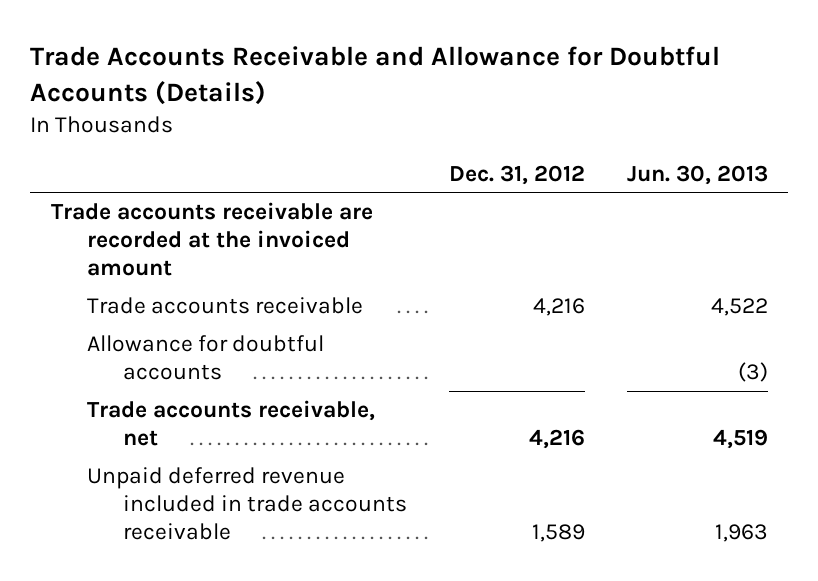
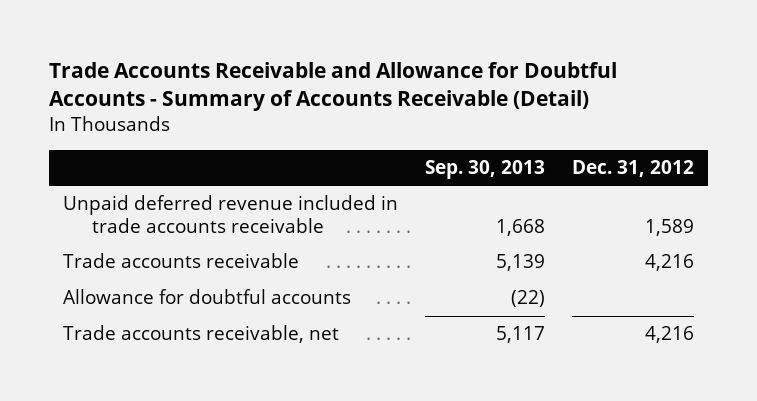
[29,46,720,105] Trade Accounts Receivable and Allowance for Doubtful Accounts (Details) -> [49,61,618,112] Trade Accounts Receivable and Allowance for Doubtful Accounts - Summary of Accounts Receivable (Detail)
[626,164,768,185] Jun. 30, 2013 -> none
none -> [424,160,545,180] Sep. 30, 2013
[50,202,373,277] Trade accounts receivable are recorded at the invoiced amount -> none
[87,467,408,541] Unpaid deferred revenue included in trade accounts receivable -> [62,195,398,233] Unpaid deferred revenue included in trade accounts receivable

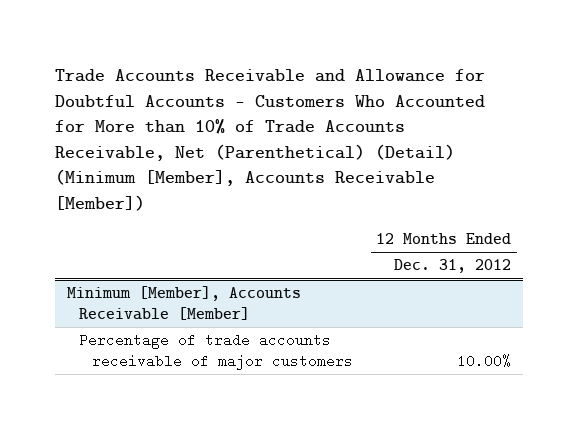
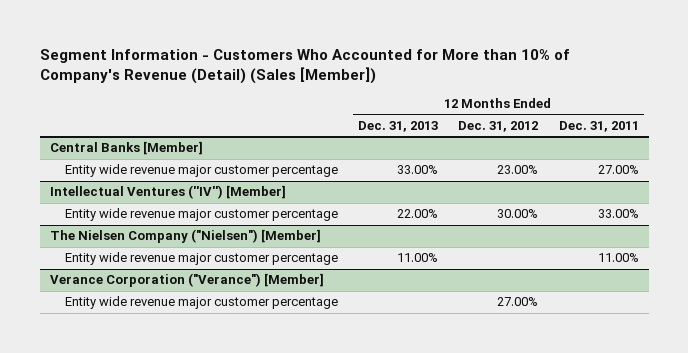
[55,68,486,211] Trade Accounts Receivable and Allowance for Doubtful Accounts - Customers Who Accounted for More than 10% of Trade Accounts Receivable, Net (Parenthetical) (Detail) (Minimum [Member], Accounts Receivable [Member]) -> [39,48,570,85] Segment Information - Customers Who Accounted for More than 10% of Company's Revenue (Detail) (Sales [Member])
none -> [358,121,439,133] Dec. 31, 2013
none -> [558,121,639,133] Dec. 31, 2011
[67,286,302,321] Minimum [Member], Accounts Receivable [Member] -> none
none -> [49,141,203,156] Central Banks [Member]
[79,333,353,371] Percentage of trade accounts receivable of major customers -> [64,164,338,178] Entity wide revenue major customer percentage
[457,354,512,369] 10.00% -> [497,165,539,175] 23.00%
none -> [49,185,286,200] Intellectual Ventures (''IV'') [Member]
none -> [64,208,338,222] Entity wide revenue major customer percentage
none -> [49,229,321,244] The Nielsen Company ("Nielsen") [Member]
none -> [64,252,338,266] Entity wide revenue major customer percentage
none -> [49,273,324,288] Verance Corporation ("Verance") [Member]
none -> [64,296,338,310] Entity wide revenue major customer percentage

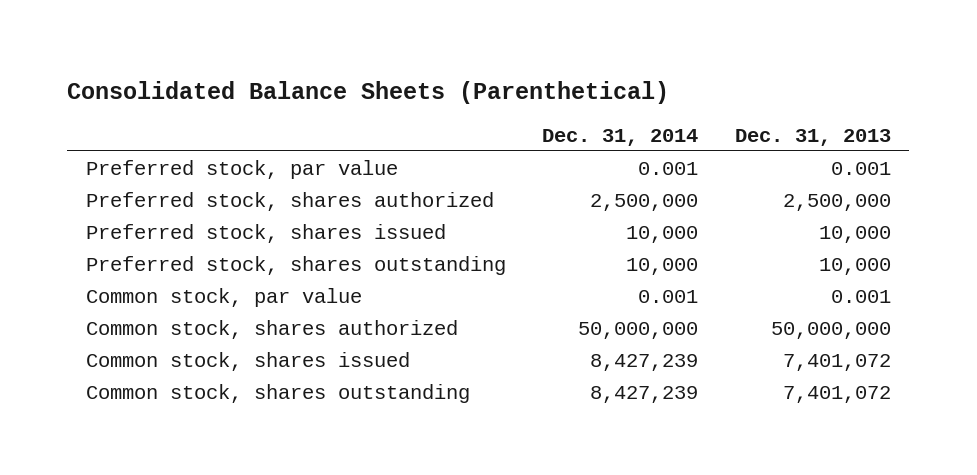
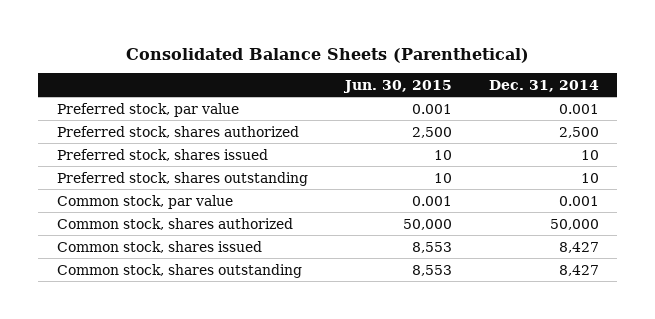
[735,128,892,146] Dec. 31, 2013 -> none
none -> [342,80,452,94] Jun. 30, 2015
[590,193,699,211] 2,500,000 -> [558,126,599,138] 2,500
[626,225,699,243] 10,000 -> [580,149,599,160] 10
[626,257,699,275] 10,000 -> [580,172,599,183] 10
[578,321,699,339] 50,000,000 -> [549,218,599,230] 50,000
[590,353,699,371] 8,427,239 -> [558,241,599,253] 8,427
[590,385,699,403] 8,427,239 -> [558,264,599,276] 8,427

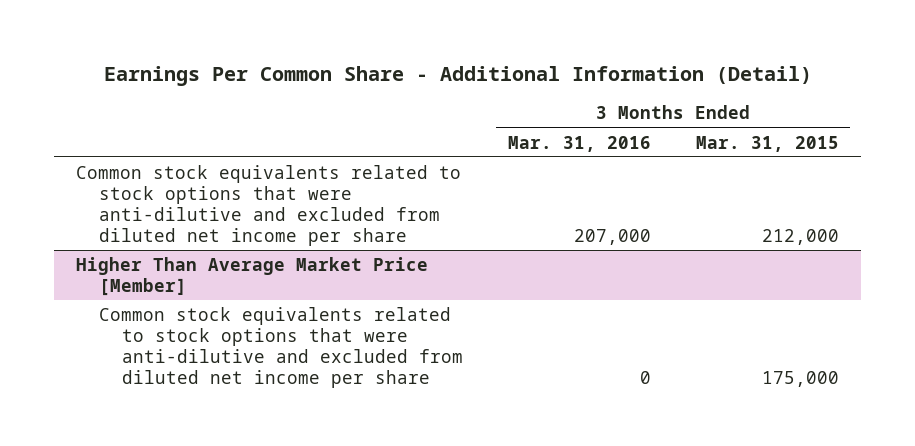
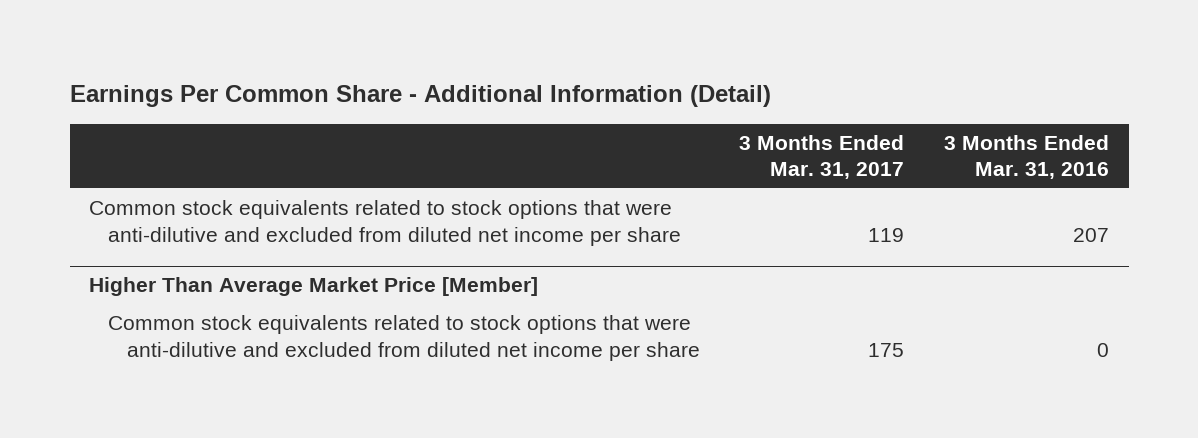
[695,135,839,152] Mar. 31, 2015 -> none
none -> [739,134,905,180] 3 Months Ended Mar. 31, 2017
[573,228,651,245] 207,000 -> [1072,227,1109,242] 207

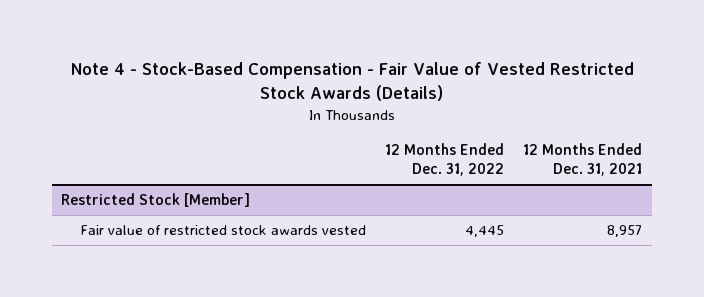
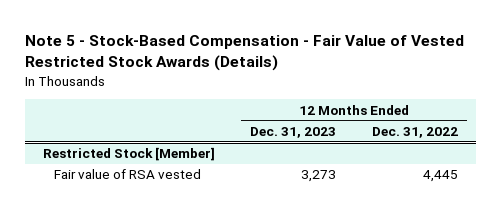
[70,62,634,102] Note 4 - Stock-Based Compensation - Fair Value of Vested Restricted Stock Awards (Details) -> [24,34,464,72] Note 5 - Stock-Based Compensation - Fair Value of Vested Restricted Stock Awards (Details)
[523,143,643,177] 12 Months Ended Dec. 31, 2021 -> none
none -> [250,126,337,138] Dec. 31, 2023
[80,225,367,236] Fair value of restricted stock awards vested -> [54,169,202,180] Fair value of RSA vested

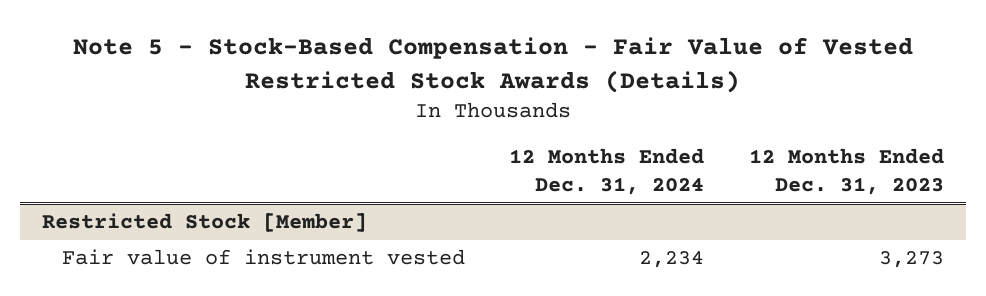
[372,126,459,138] Dec. 31, 2022 -> none
none -> [509,148,705,196] 12 Months Ended Dec. 31, 2024
[54,169,202,180] Fair value of RSA vested -> [62,249,466,266] Fair value of instrument vested

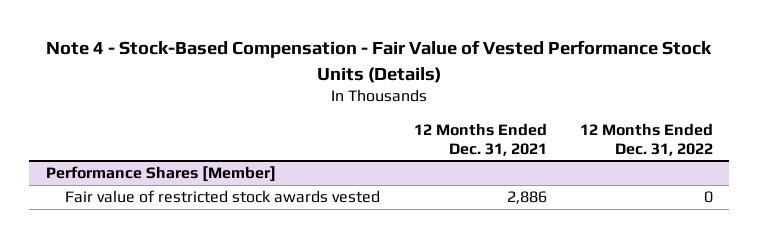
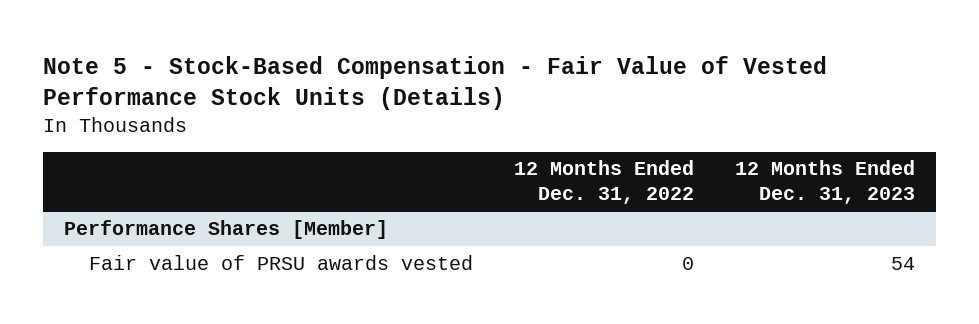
[46,40,713,83] Note 4 - Stock-Based Compensation - Fair Value of Vested Performance Stock Units (Details) -> [43,55,828,110] Note 5 - Stock-Based Compensation - Fair Value of Vested Performance Stock Units (Details)
[413,122,547,156] 12 Months Ended Dec. 31, 2021 -> none
none -> [735,160,916,204] 12 Months Ended Dec. 31, 2023
[65,190,381,204] Fair value of restricted stock awards vested -> [88,254,473,270] Fair value of PRSU awards vested

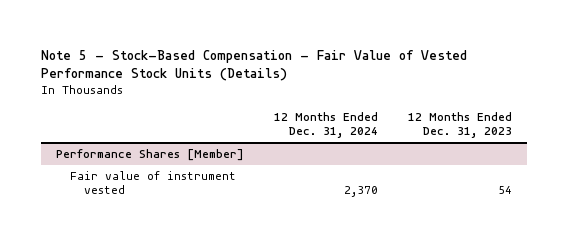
[514,160,695,204] 12 Months Ended Dec. 31, 2022 -> none
none -> [274,112,379,139] 12 Months Ended Dec. 31, 2024
[88,254,473,270] Fair value of PRSU awards vested -> [69,171,236,195] Fair value of instrument vested

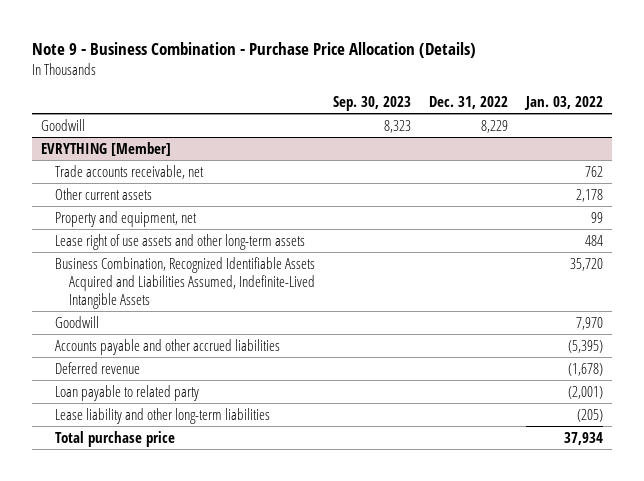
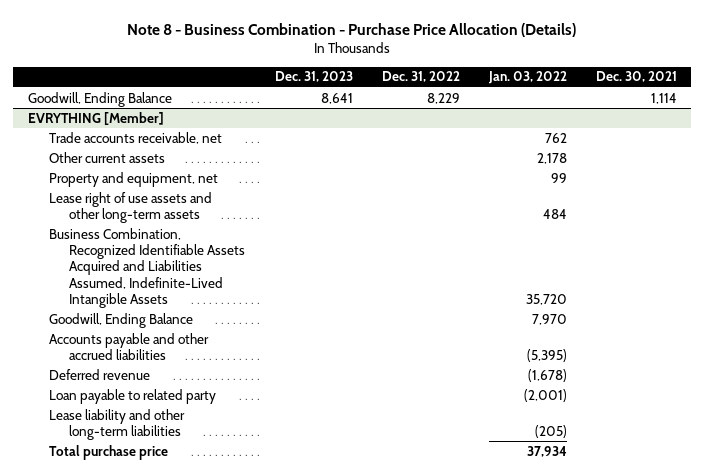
[31,41,476,58] Note 9 - Business Combination - Purchase Price Allocation (Details) -> [127,22,577,37] Note 8 - Business Combination - Purchase Price Allocation (Details)
[332,95,411,111] Sep. 30, 2023 -> none
none -> [274,71,353,83] Dec. 31, 2023
none -> [595,71,677,83] Dec. 30, 2021
[40,118,85,131] Goodwill -> [28,91,173,107] Goodwill, Ending Balance
[54,315,99,328] Goodwill -> [48,312,193,328] Goodwill, Ending Balance

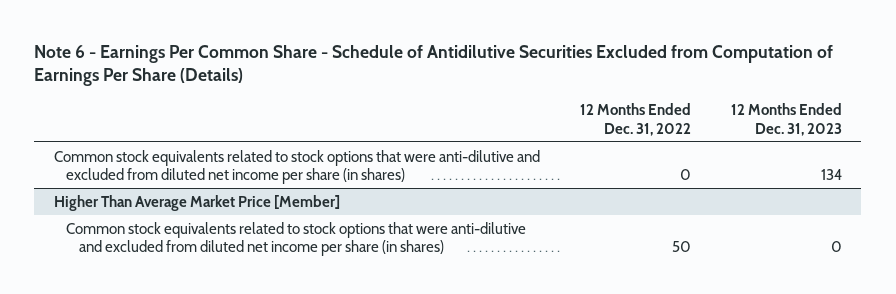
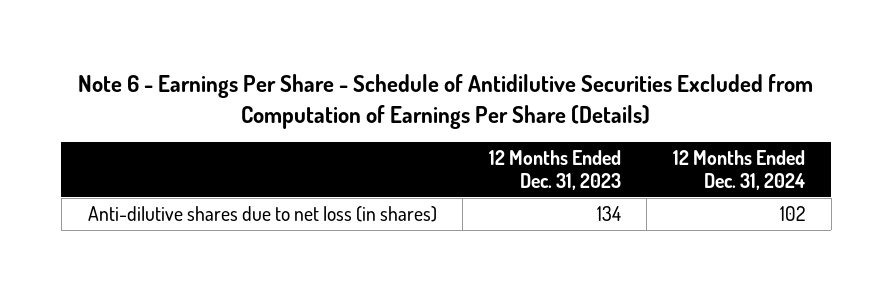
[34,44,834,87] Note 6 - Earnings Per Common Share - Schedule of Antidilutive Securities Excluded from Computation of Earnings Per Share (Details) -> [78,73,814,129] Note 6 - Earnings Per Share - Schedule of Antidilutive Securities Excluded from Computation of Earnings Per Share (Details)
[579,103,691,136] 12 Months Ended Dec. 31, 2022 -> none
none -> [673,150,806,191] 12 Months Ended Dec. 31, 2024
[53,194,340,211] Higher Than Average Market Price [Member] -> none
[66,221,527,256] Common stock equivalents related to stock options that were anti-dilutive and excluded from diluted net income per share (in shares) -> none
[53,149,540,184] Common stock equivalents related to stock options that were anti-dilutive and excluded from diluted net income per share (in shares) -> [87,206,437,223] Anti-dilutive shares due to net loss (in shares)

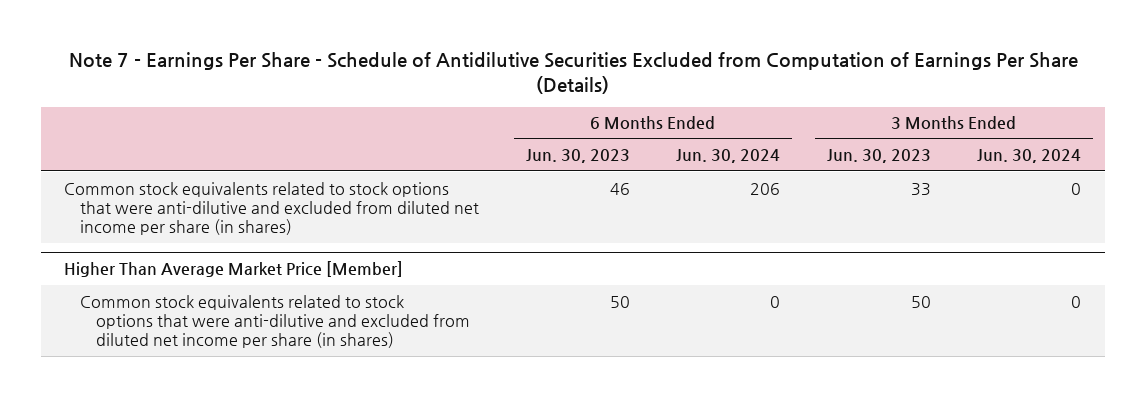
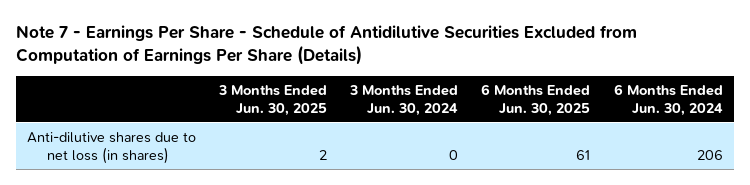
[525,149,630,164] Jun. 30, 2023 -> none
[826,149,931,164] Jun. 30, 2023 -> none
none -> [218,84,328,116] 3 Months Ended Jun. 30, 2025
none -> [481,83,591,116] 6 Months Ended Jun. 30, 2025
[64,261,404,278] Higher Than Average Market Price [Member] -> none
[80,294,471,349] Common stock equivalents related to stock options that were anti-dilutive and excluded from diluted net income per share (in shares) -> none
[64,181,480,236] Common stock equivalents related to stock options that were anti-dilutive and excluded from diluted net income per share (in shares) -> [27,132,197,164] Anti-dilutive shares due to net loss (in shares)

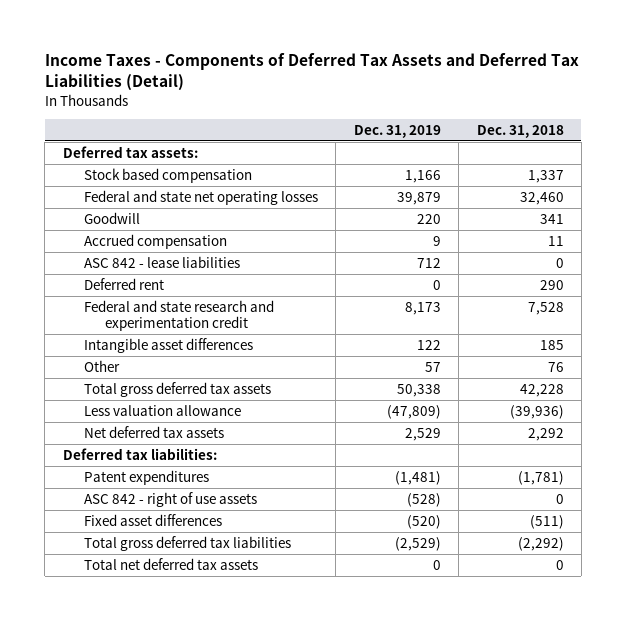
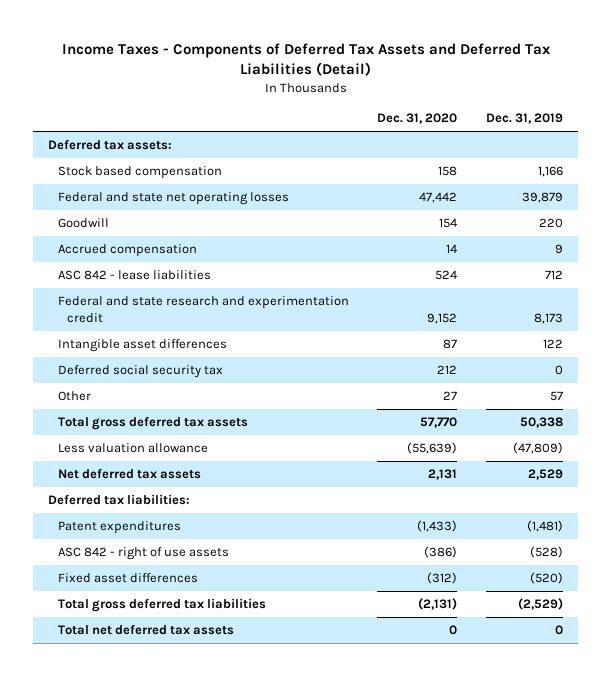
[476,124,564,138] Dec. 31, 2018 -> none
none -> [377,113,458,125] Dec. 31, 2020
[83,277,164,290] Deferred rent -> none
none -> [57,365,223,379] Deferred social security tax

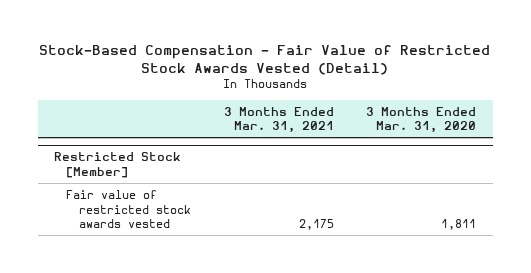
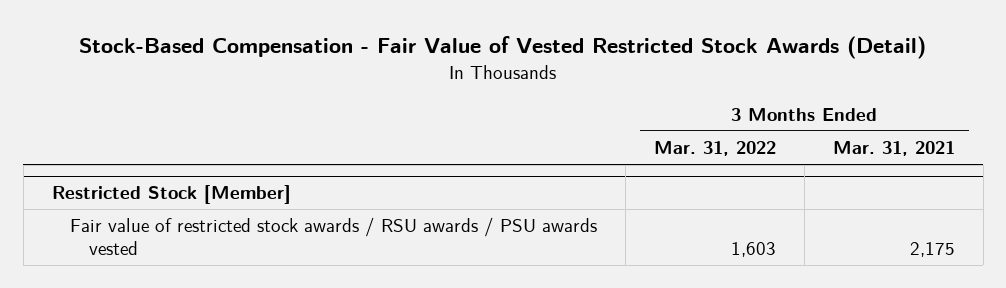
[39,45,491,75] Stock-Based Compensation - Fair Value of Restricted Stock Awards Vested (Detail) -> [79,35,927,59] Stock-Based Compensation - Fair Value of Vested Restricted Stock Awards (Detail)
[366,106,477,134] 3 Months Ended Mar. 31, 2020 -> none
none -> [653,141,776,157] Mar. 31, 2022
[66,189,191,229] Fair value of restricted stock awards vested -> [70,217,598,255] Fair value of restricted stock awards / RSU awards / PSU awards vested

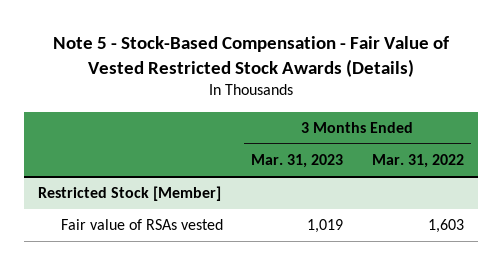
[79,35,927,59] Stock-Based Compensation - Fair Value of Vested Restricted Stock Awards (Detail) -> [52,35,449,77] Note 5 - Stock-Based Compensation - Fair Value of Vested Restricted Stock Awards (Details)
[832,141,955,157] Mar. 31, 2021 -> none
none -> [251,154,344,169] Mar. 31, 2023
[70,217,598,255] Fair value of restricted stock awards / RSU awards / PSU awards vested -> [61,219,224,231] Fair value of RSAs vested

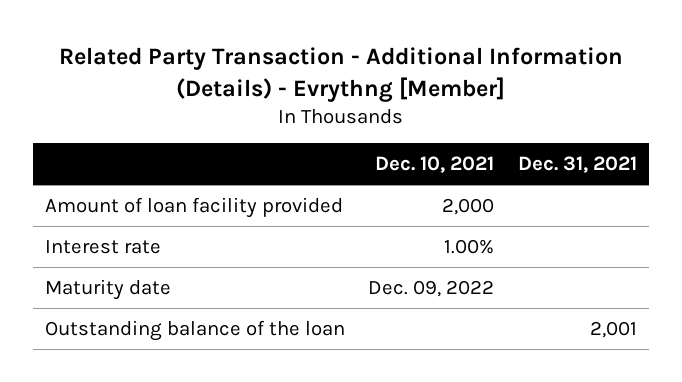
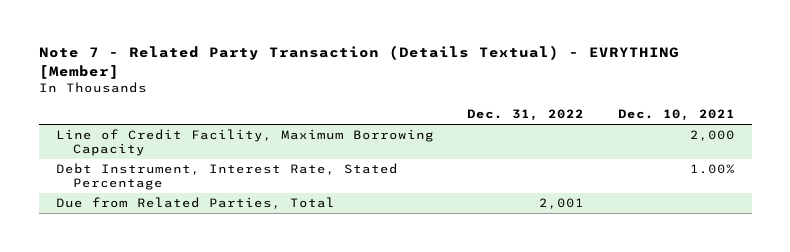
[58,47,623,102] Related Party Transaction - Additional Information (Details) - Evrythng [Member] -> [38,45,679,79] Note 7 - Related Party Transaction (Details Textual) - EVRYTHING [Member]
[517,156,637,174] Dec. 31, 2021 -> none
none -> [467,109,585,122] Dec. 31, 2022
[44,278,171,300] Maturity date -> none
[44,196,343,218] Amount of loan facility provided -> [55,129,434,157] Line of Credit Facility, Maximum Borrowing Capacity
[44,239,161,254] Interest rate -> [55,163,398,191] Debt Instrument, Interest Rate, Stated Percentage
[44,319,345,341] Outstanding balance of the loan -> [55,197,335,210] Due from Related Parties, Total

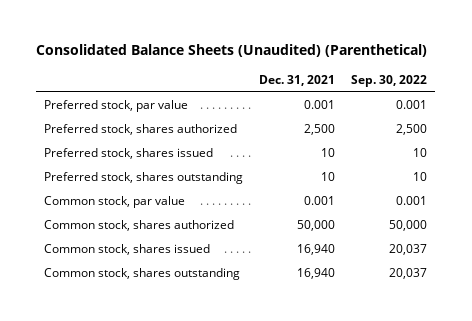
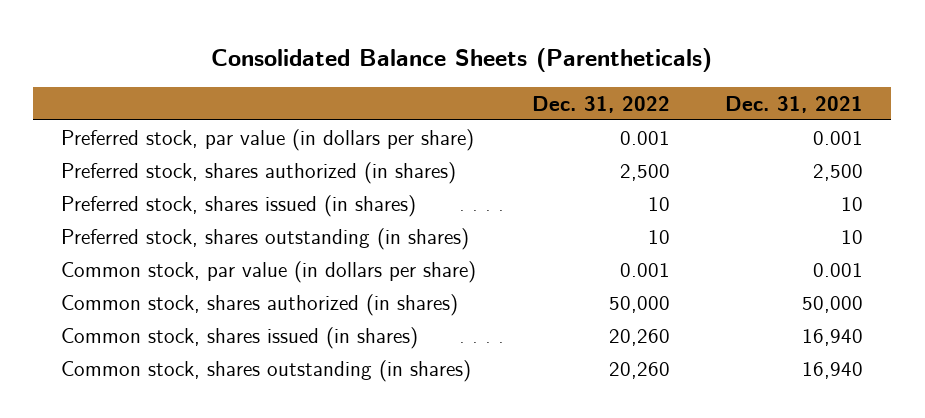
[36,44,428,58] Consolidated Balance Sheets (Unaudited) (Parenthetical) -> [211,47,713,72] Consolidated Balance Sheets (Parentheticals)
[351,74,428,87] Sep. 30, 2022 -> none
none -> [531,95,670,113] Dec. 31, 2022
[44,100,189,113] Preferred stock, par value -> [61,129,475,152] Preferred stock, par value (in dollars per share)
[44,124,238,136] Preferred stock, shares authorized -> [61,162,457,185] Preferred stock, shares authorized (in shares)
[44,148,214,160] Preferred stock, shares issued -> [61,195,417,218] Preferred stock, shares issued (in shares)
[44,172,244,185] Preferred stock, shares outstanding -> [61,228,470,251] Preferred stock, shares outstanding (in shares)
[44,196,186,209] Common stock, par value -> [61,261,477,284] Common stock, par value (in dollars per share)
[44,220,235,232] Common stock, shares authorized -> [61,294,459,317] Common stock, shares authorized (in shares)
[44,244,211,256] Common stock, shares issued -> [61,327,419,350] Common stock, shares issued (in shares)
[44,268,241,281] Common stock, shares outstanding -> [61,360,472,383] Common stock, shares outstanding (in shares)

